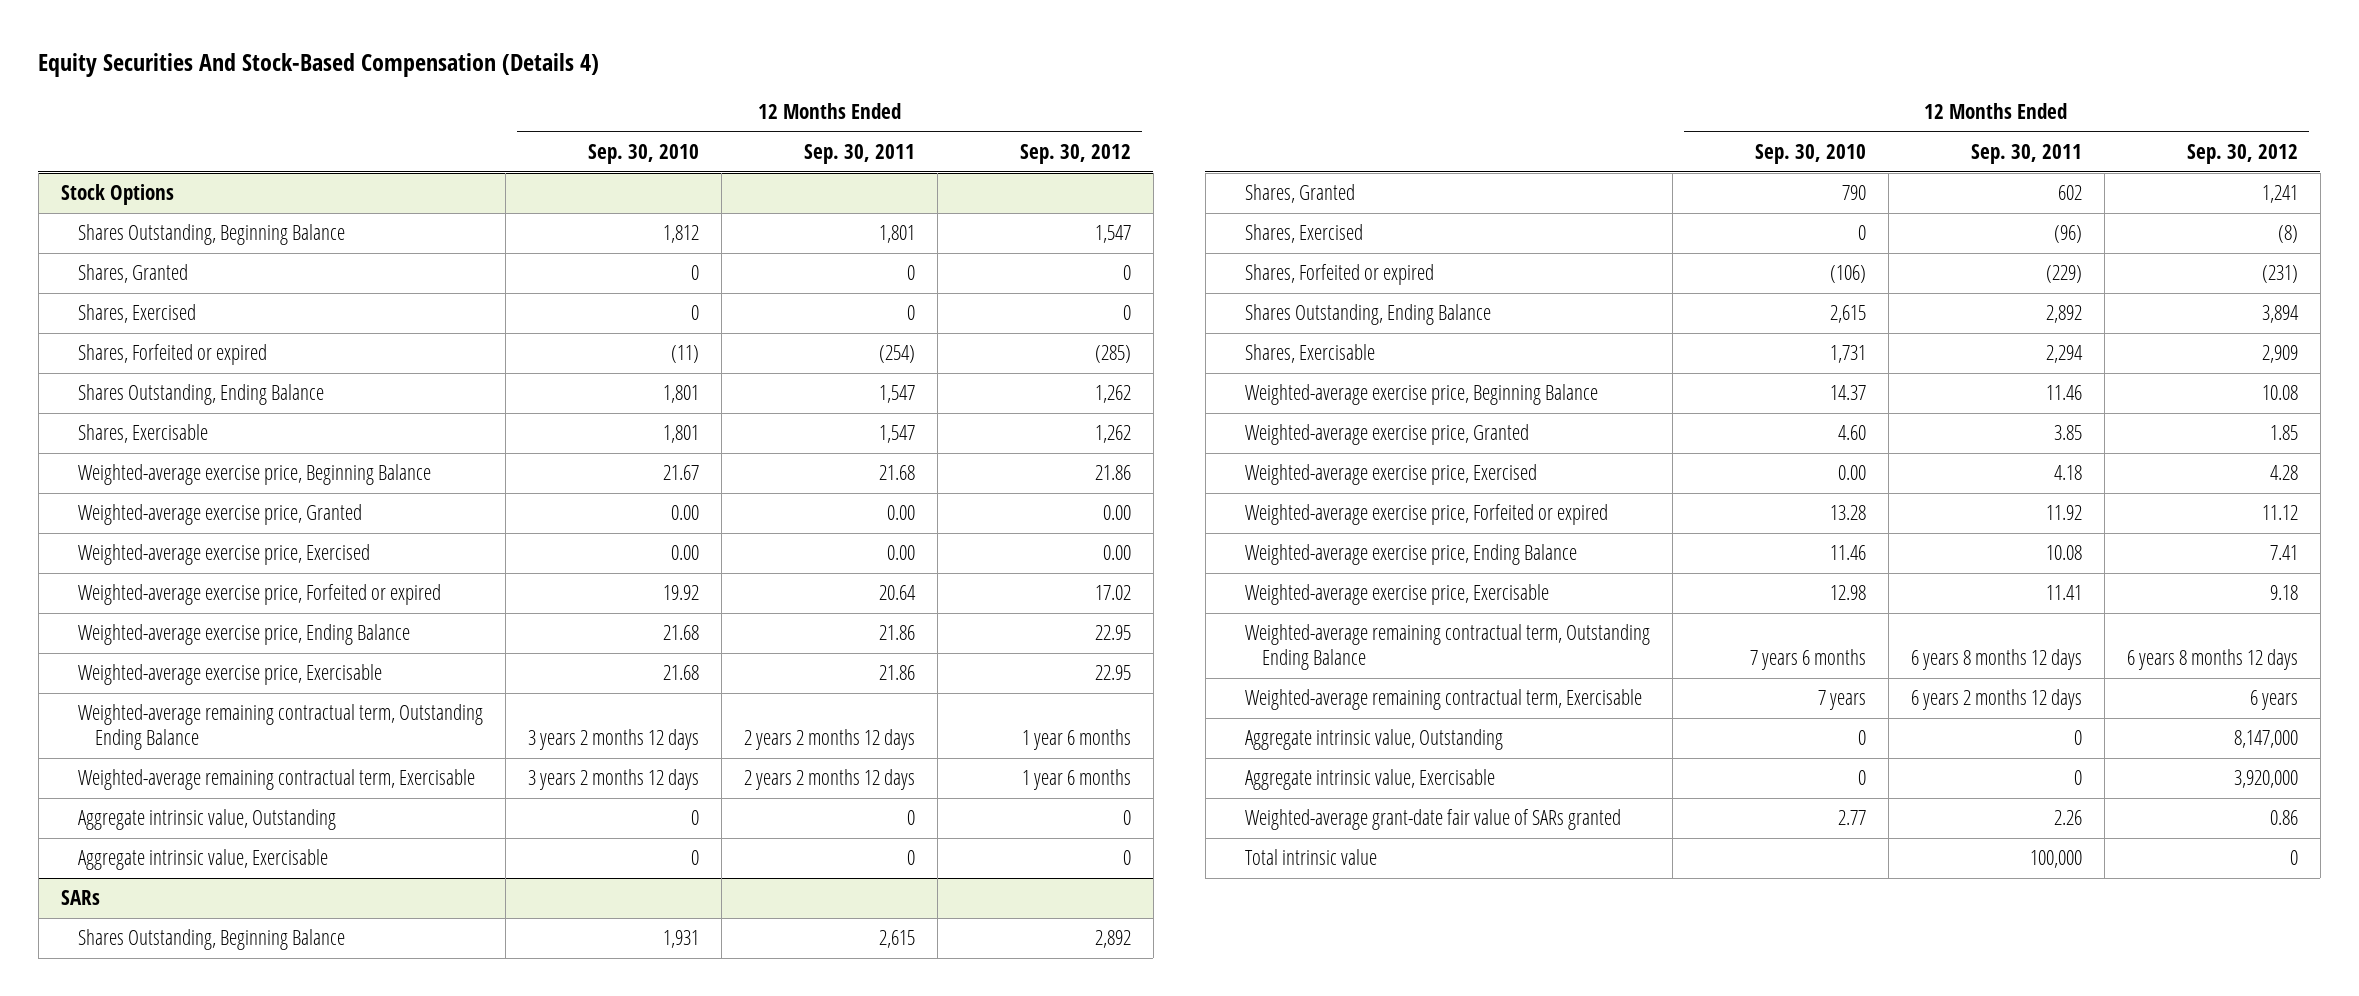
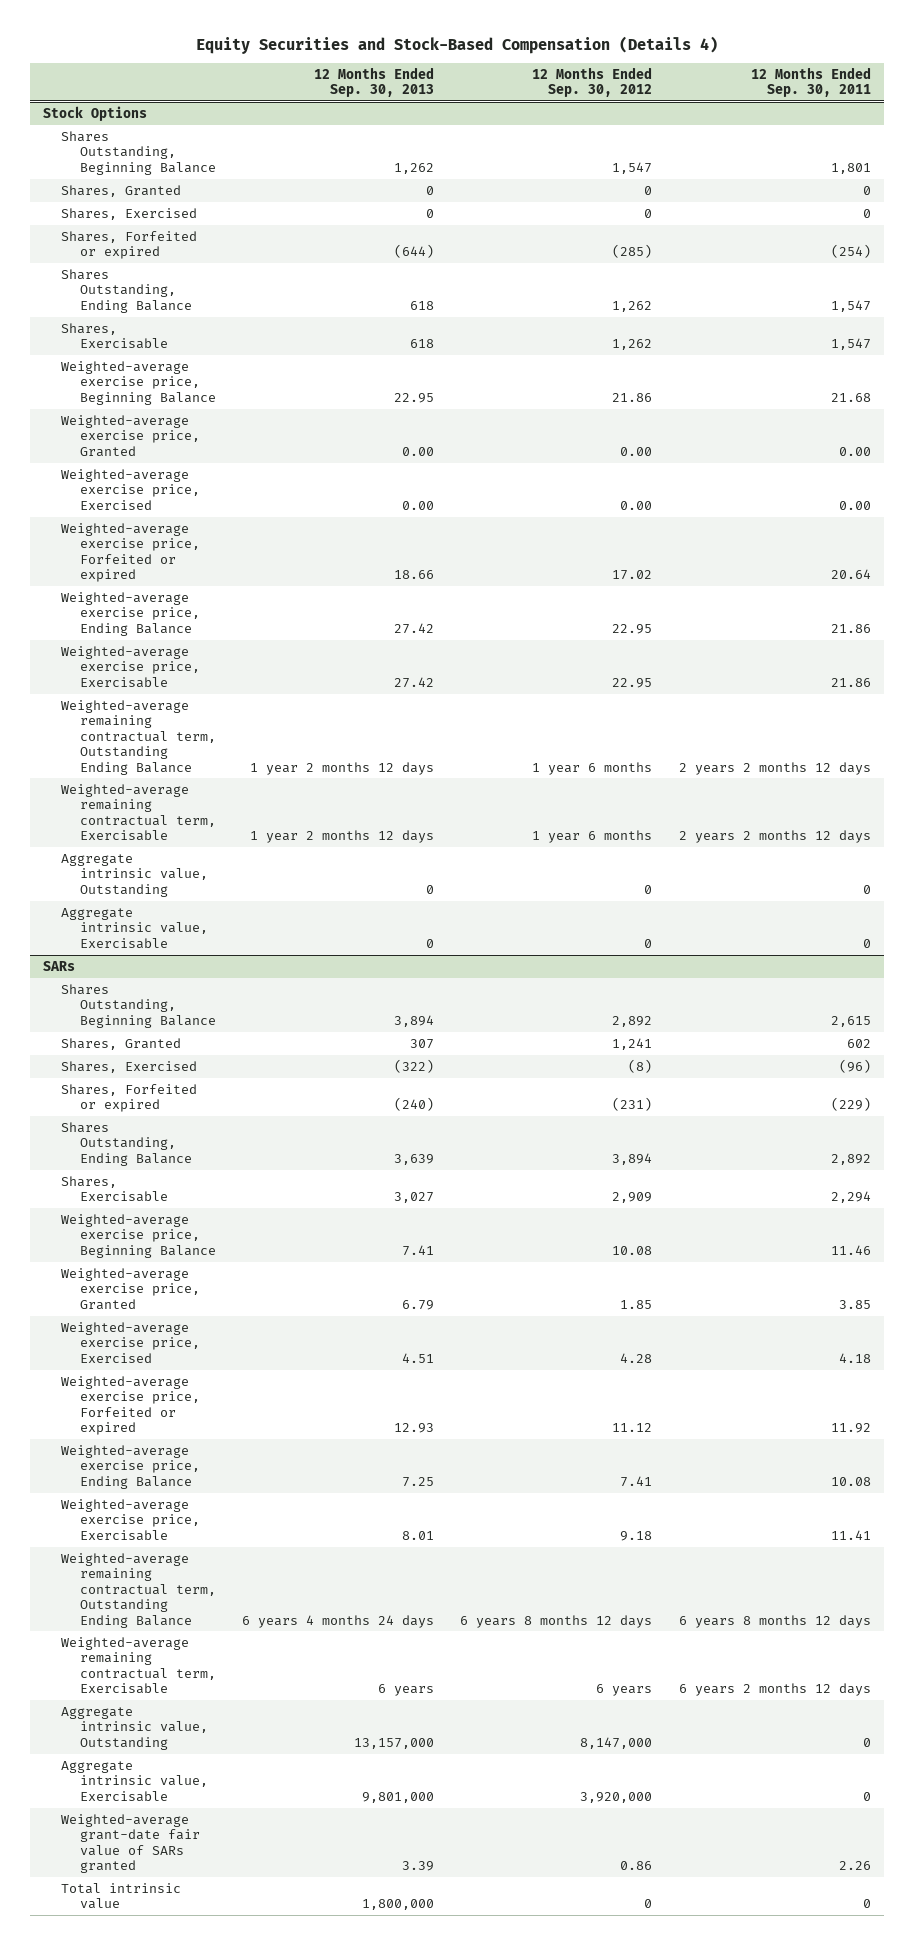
[38,52,600,77] Equity Securities And Stock-Based Compensation (Details 4) -> [195,35,718,54] Equity Securities and Stock-Based Compensation (Details 4)
[588,143,700,164] Sep. 30, 2010 -> none
none -> [313,66,434,98] 12 Months Ended Sep. 30, 2013
[2029,850,2082,869] 100,000 -> [862,1899,871,1909] 0

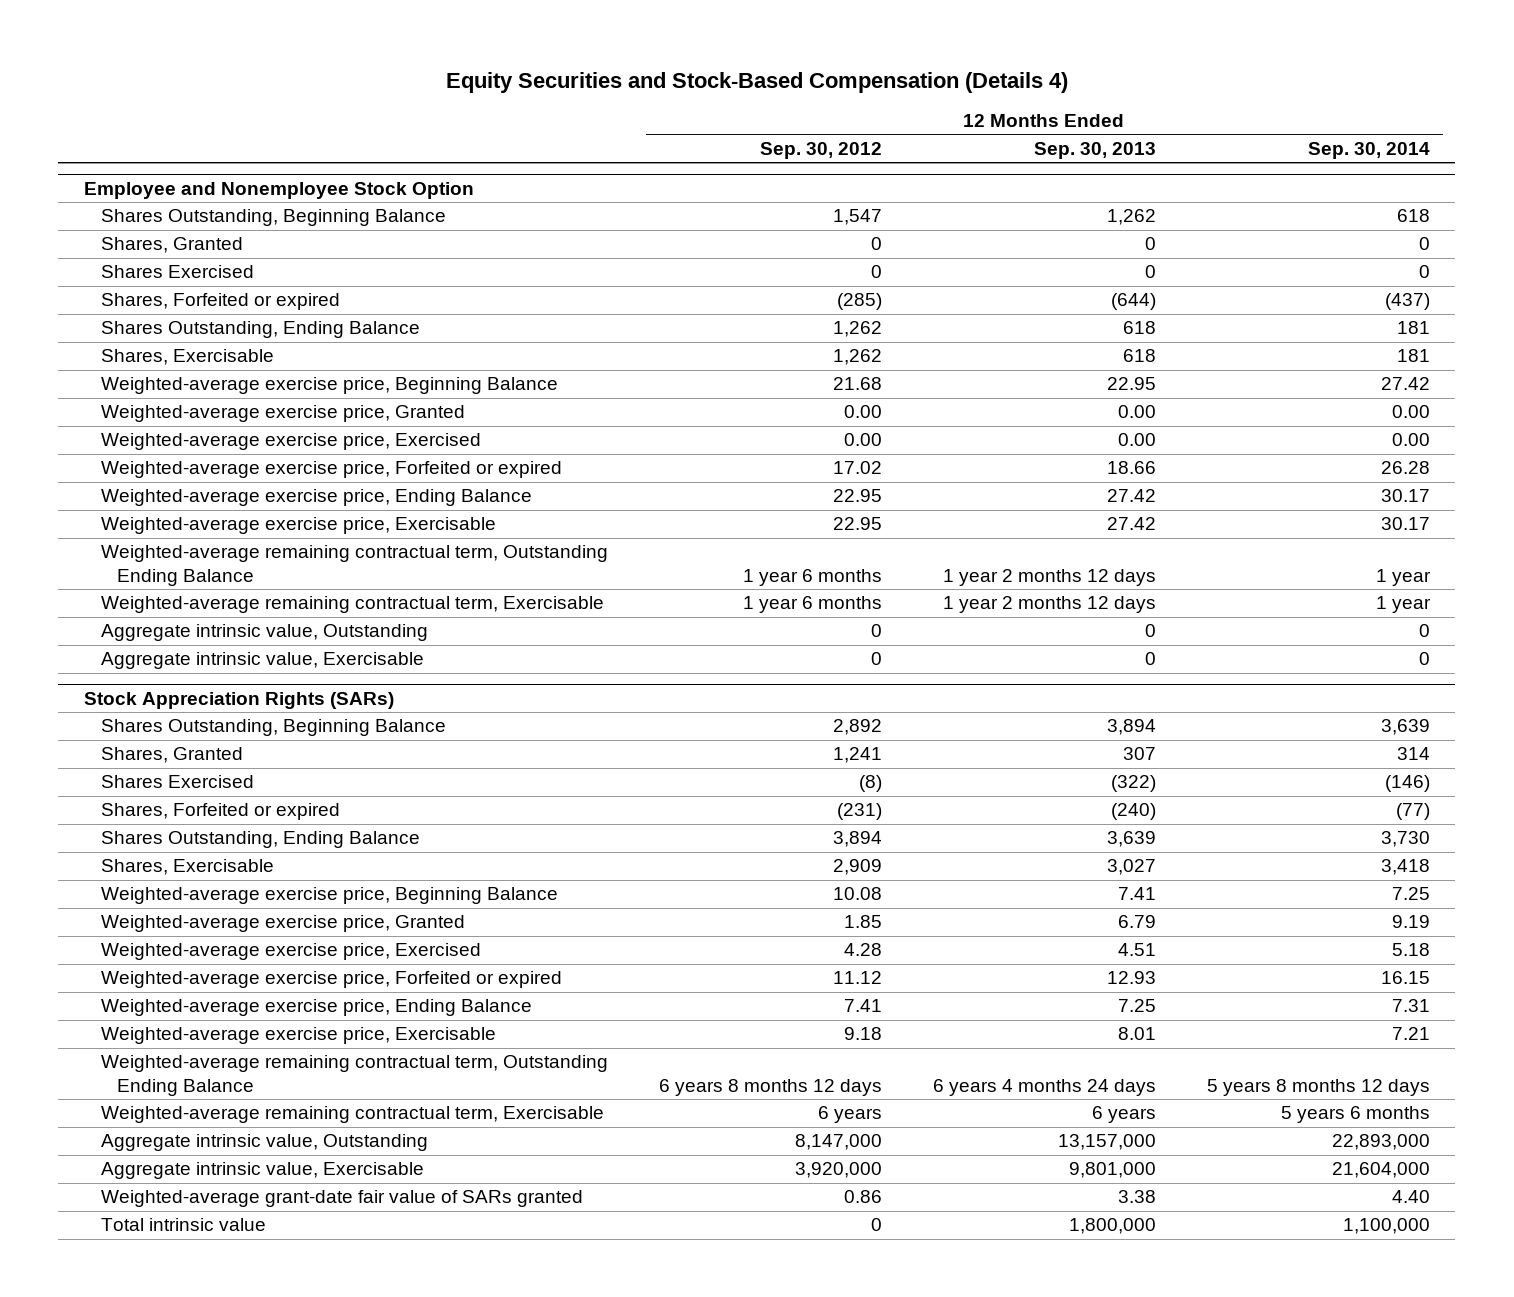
[750,66,871,98] 12 Months Ended Sep. 30, 2011 -> none
none -> [1307,142,1430,160] Sep. 30, 2014
[42,105,147,121] Stock Options -> none
none -> [83,182,474,200] Employee and Nonemployee Stock Option
[61,207,198,220] Shares, Exercised -> [100,265,254,279] Shares Exercised
[612,392,653,402] 21.86 -> [832,377,882,391] 21.68
[42,960,75,971] SARs -> none
none -> [83,692,394,710] Stock Appreciation Rights (SARs)
[61,1060,198,1073] Shares, Exercised -> [100,775,254,789] Shares Exercised
[401,1861,434,1872] 3.39 -> [1117,1190,1156,1204] 3.38

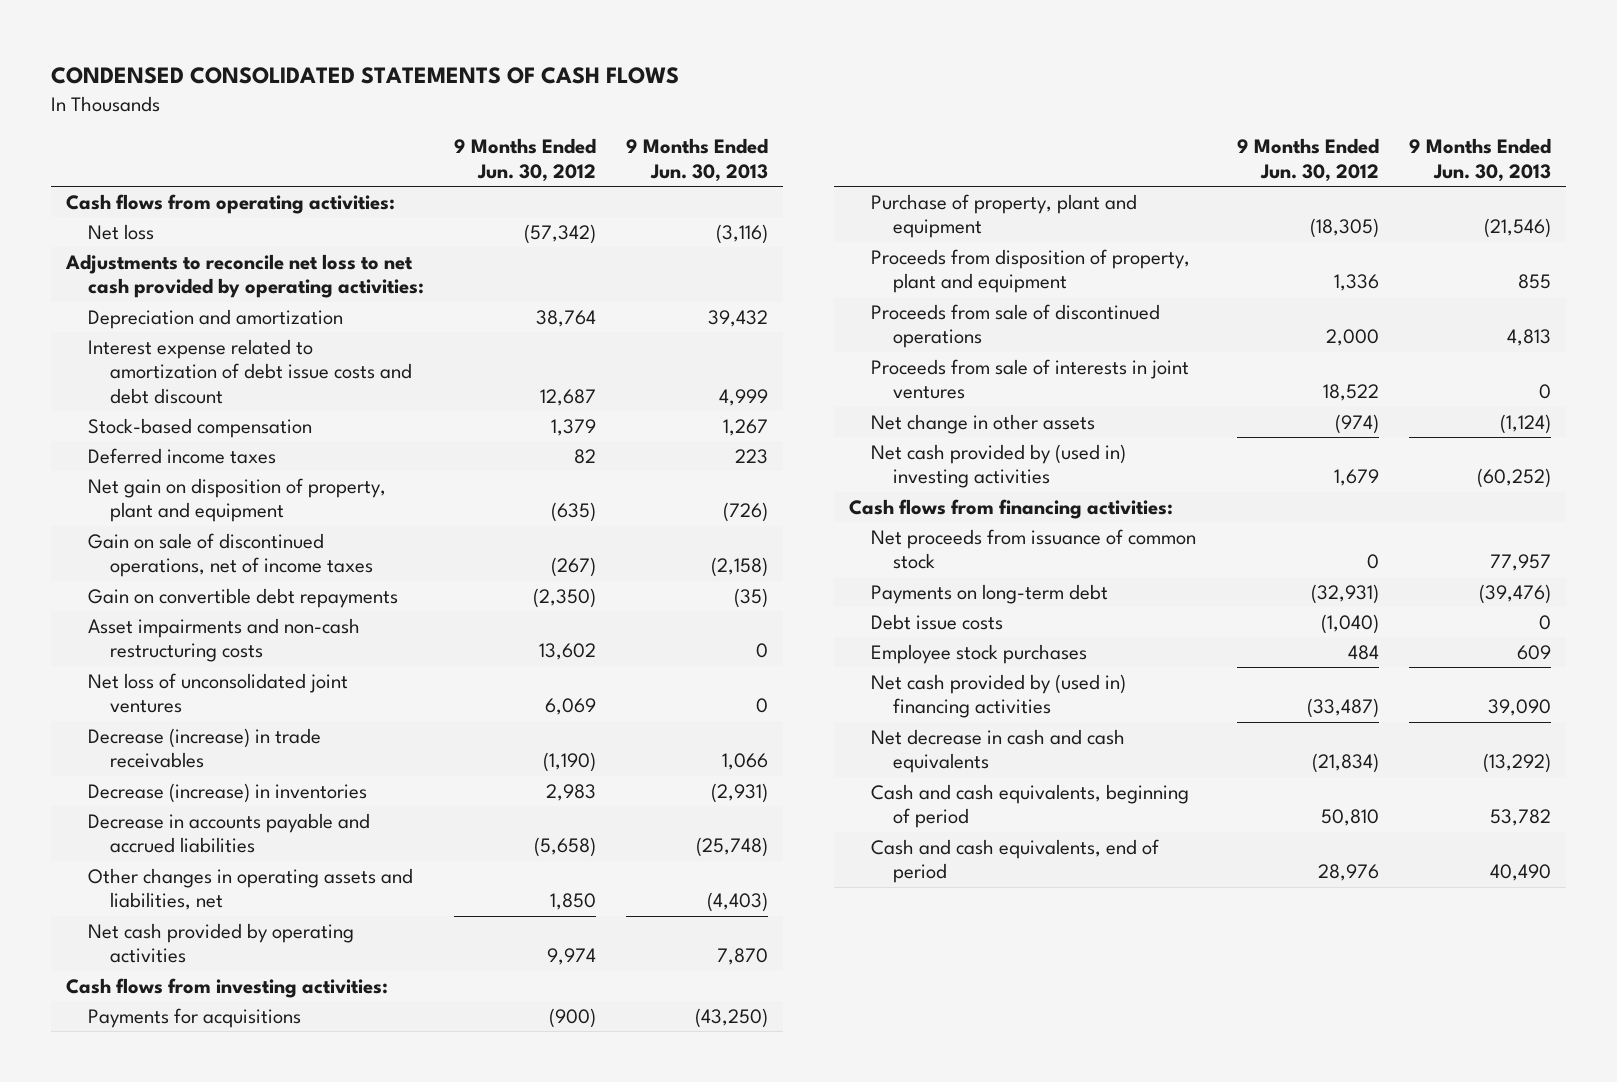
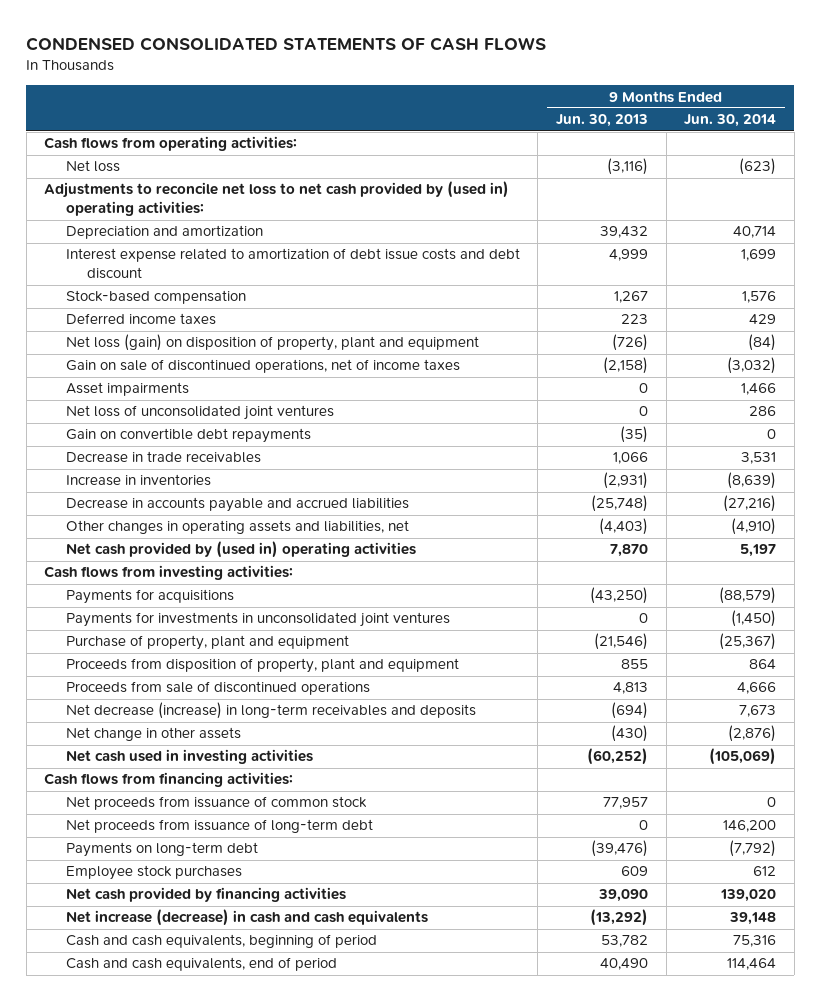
[454,138,597,182] 9 Months Ended Jun. 30, 2012 -> none
none -> [684,114,777,128] Jun. 30, 2014
[65,253,425,299] Adjustments to reconcile net loss to net cash provided by operating activities: -> [44,181,510,217] Adjustments to reconcile net loss to net cash provided by (used in) operating activities:
[88,477,387,523] Net gain on disposition of property, plant and equipment -> [65,334,479,352] Net loss (gain) on disposition of property, plant and equipment
[88,617,361,663] Asset impairments and non-cash restructuring costs -> none
none -> [65,382,189,397] Asset impairments
[88,587,399,608] Gain on convertible debt repayments -> [65,428,311,444] Gain on convertible debt repayments
[88,727,322,769] Decrease (increase) in trade receivables -> [65,451,261,464] Decrease in trade receivables
[88,782,368,803] Decrease (increase) in inventories -> [65,474,211,487] Increase in inventories
[88,922,355,964] Net cash provided by operating activities -> [65,541,416,559] Net cash provided by (used in) operating activities
none -> [65,612,450,628] Payments for investments in unconsolidated joint ventures
[870,358,1189,400] Proceeds from sale of interests in joint ventures -> none
none -> [65,702,476,720] Net decrease (increase) in long-term receivables and deposits
[1499,413,1551,434] (1,124) -> [610,725,648,743] (430)
[870,443,1126,489] Net cash provided by (used in) investing activities -> [65,749,313,765] Net cash used in investing activities
none -> [65,819,373,834] Net proceeds from issuance of long-term debt
[870,613,1003,630] Debt issue costs -> none
[870,673,1126,719] Net cash provided by (used in) financing activities -> [65,887,346,903] Net cash provided by financing activities
[870,728,1125,774] Net decrease in cash and cash equivalents -> [65,909,428,927] Net increase (decrease) in cash and cash equivalents

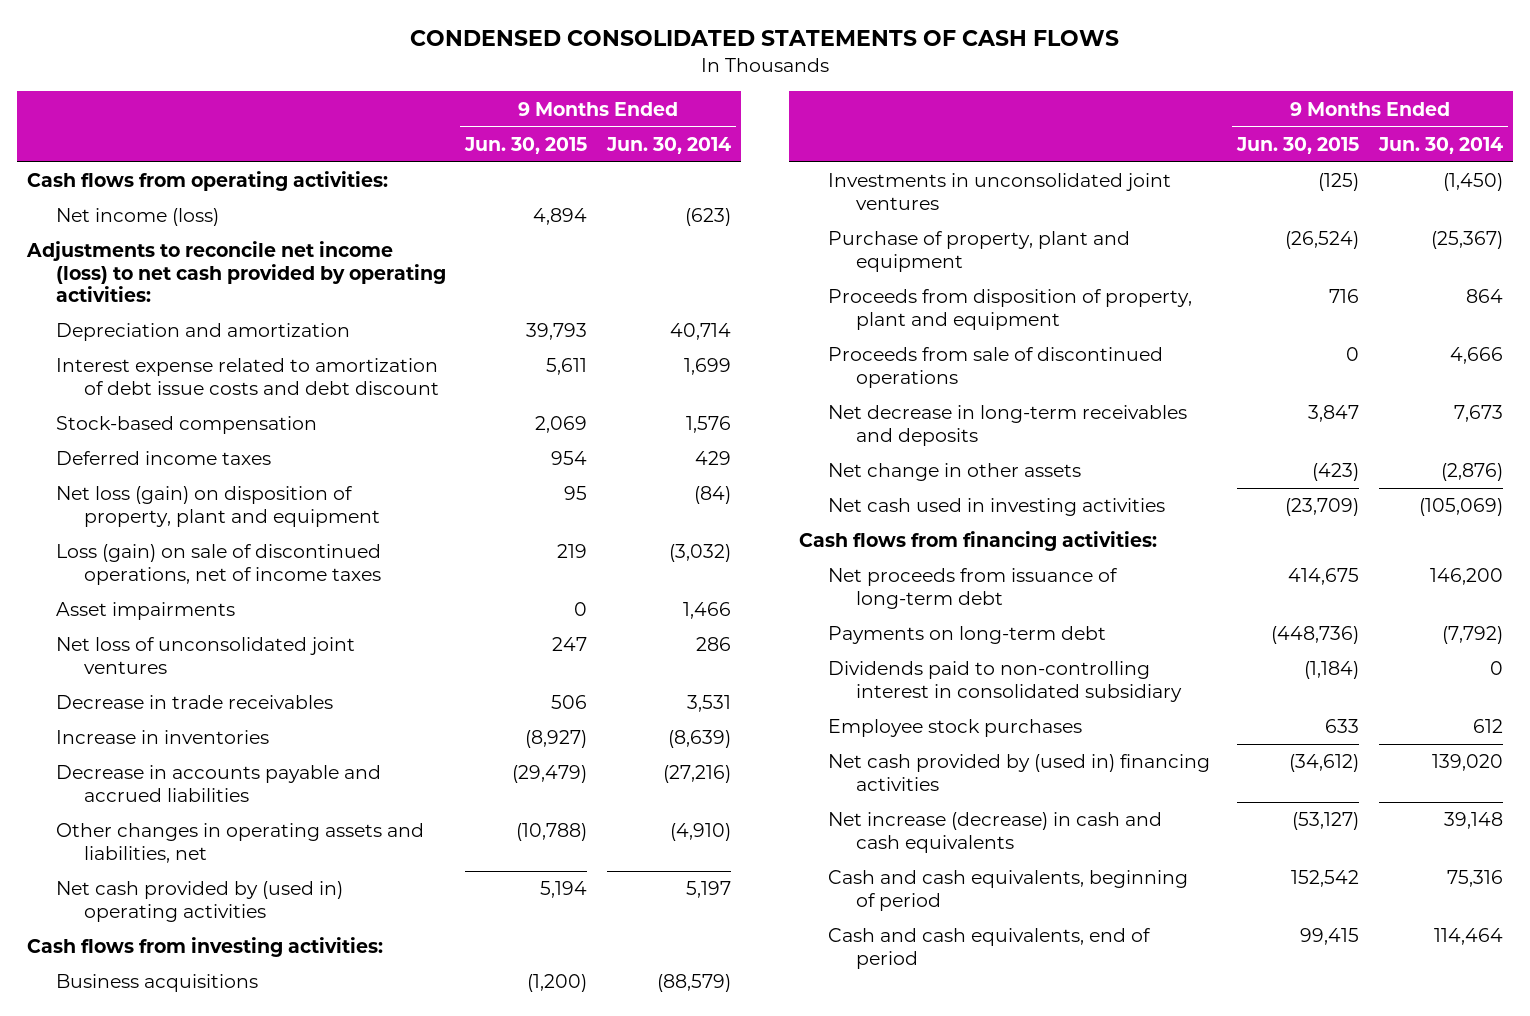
[555,114,648,128] Jun. 30, 2013 -> none
none -> [464,136,588,154] Jun. 30, 2015
[65,160,120,173] Net loss -> [55,208,219,227] Net income (loss)
[44,181,510,217] Adjustments to reconcile net loss to net cash provided by (used in) operating activities: -> [25,241,446,303] Adjustments to reconcile net income (loss) to net cash provided by operating activities:
[65,359,460,374] Gain on sale of discontinued operations, net of income taxes -> [55,544,382,585] Loss (gain) on sale of discontinued operations, net of income taxes
[65,428,311,444] Gain on convertible debt repayments -> none
[65,589,234,605] Payments for acquisitions -> [55,974,258,993] Business acquisitions
[65,612,450,628] Payments for investments in unconsolidated joint ventures -> [827,173,1171,210] Investments in unconsolidated joint ventures
[65,702,476,720] Net decrease (increase) in long-term receivables and deposits -> [827,405,1187,446] Net decrease in long-term receivables and deposits
[65,796,367,811] Net proceeds from issuance of common stock -> none
none -> [827,661,1183,702] Dividends paid to non-controlling interest in consolidated subsidiary
[65,887,346,903] Net cash provided by financing activities -> [827,754,1210,791] Net cash provided by (used in) financing activities

